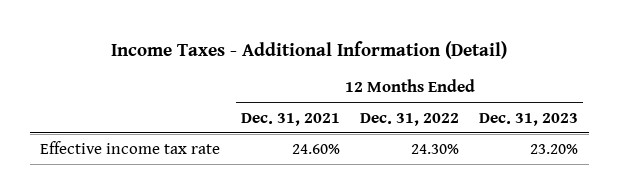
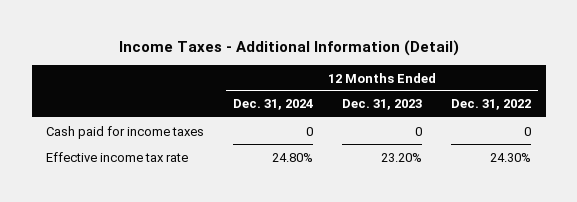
[240,112,340,126] Dec. 31, 2021 -> none
none -> [233,99,314,111] Dec. 31, 2024
none -> [46,125,205,139] Cash paid for income taxes

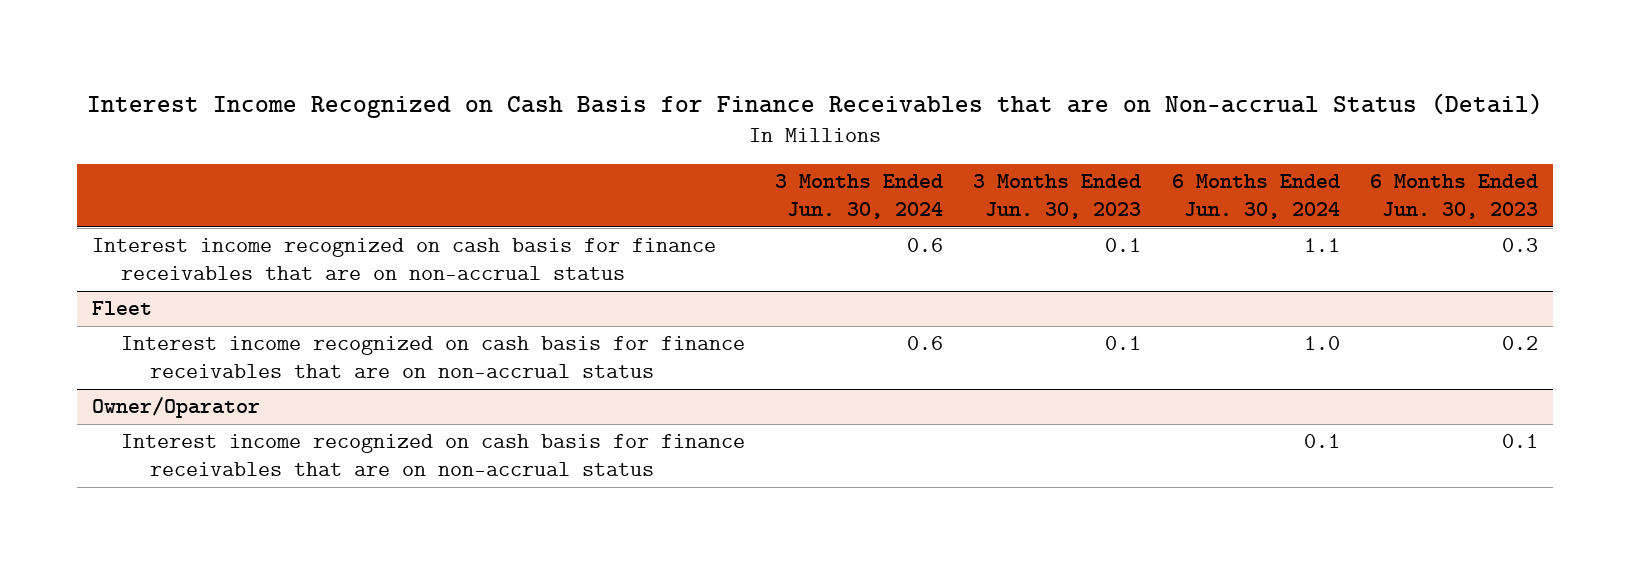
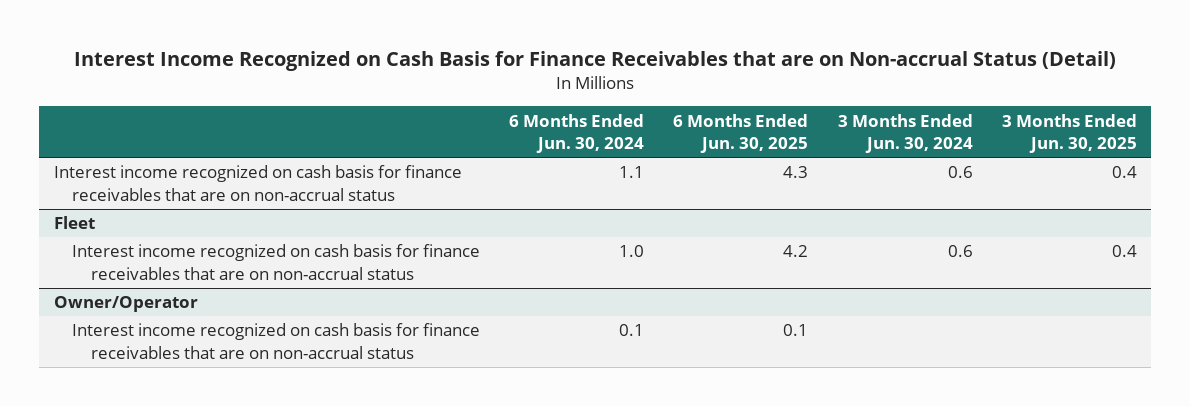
[973,174,1142,220] 3 Months Ended Jun. 30, 2023 -> none
[1369,174,1538,220] 6 Months Ended Jun. 30, 2023 -> none
none -> [673,113,809,153] 6 Months Ended Jun. 30, 2025
none -> [1001,113,1137,153] 3 Months Ended Jun. 30, 2025
[91,397,260,419] Owner/Oparator -> [53,296,198,313] Owner/Operator

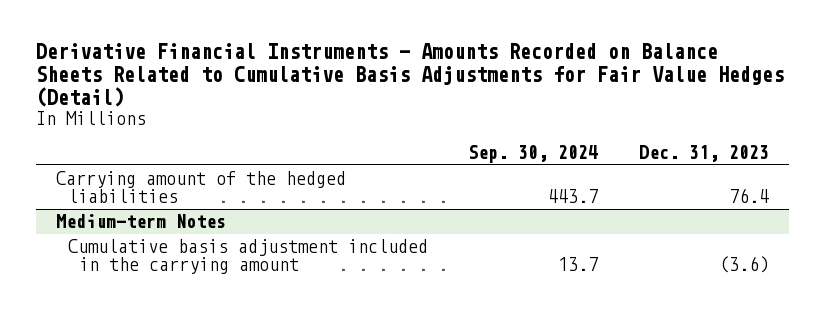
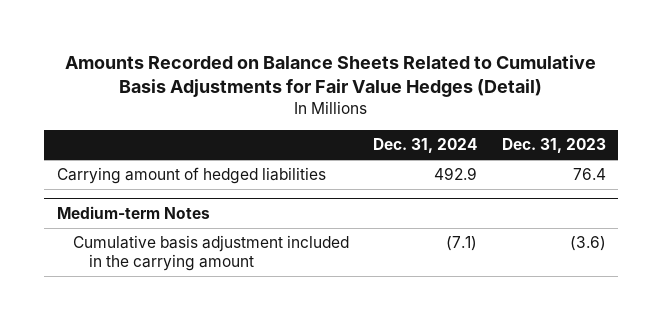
[36,43,785,108] Derivative Financial Instruments - Amounts Recorded on Balance Sheets Related to Cumulative Basis Adjustments for Fair Value Hedges (Detail) -> [65,54,597,98] Amounts Recorded on Balance Sheets Related to Cumulative Basis Adjustments for Fair Value Hedges (Detail)
[468,145,599,164] Sep. 30, 2024 -> none
none -> [373,138,478,154] Dec. 31, 2024
[56,171,347,203] Carrying amount of the hedged liabilities -> [56,167,326,185] Carrying amount of hedged liabilities

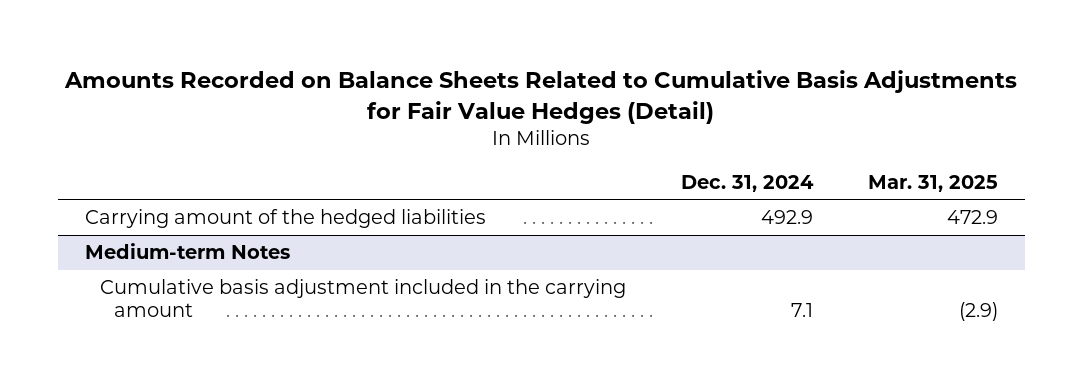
[501,138,606,154] Dec. 31, 2023 -> none
none -> [867,174,998,192] Mar. 31, 2025
[56,167,326,185] Carrying amount of hedged liabilities -> [85,209,487,229] Carrying amount of the hedged liabilities
[446,236,478,252] (7.1) -> [790,303,813,318] 7.1

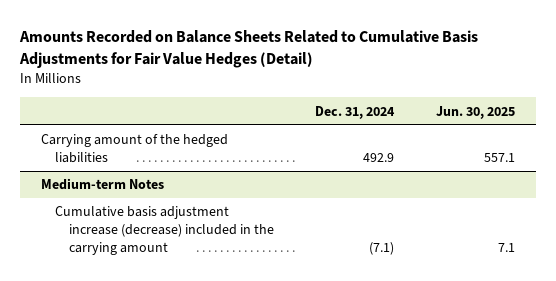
[867,174,998,192] Mar. 31, 2025 -> none
none -> [436,105,516,119] Jun. 30, 2025
[99,279,626,318] Cumulative basis adjustment included in the carrying amount -> [54,206,274,256] Cumulative basis adjustment increase (decrease) included in the carrying amount
[790,303,813,318] 7.1 -> [369,242,395,256] (7.1)

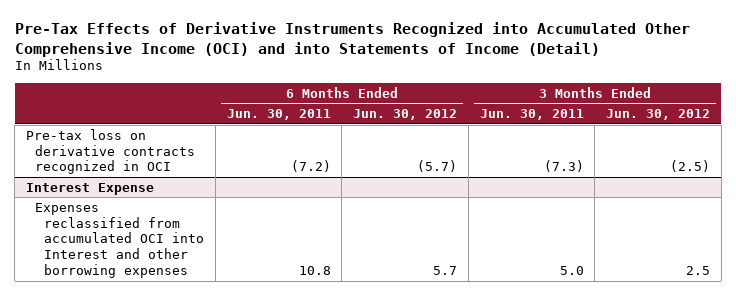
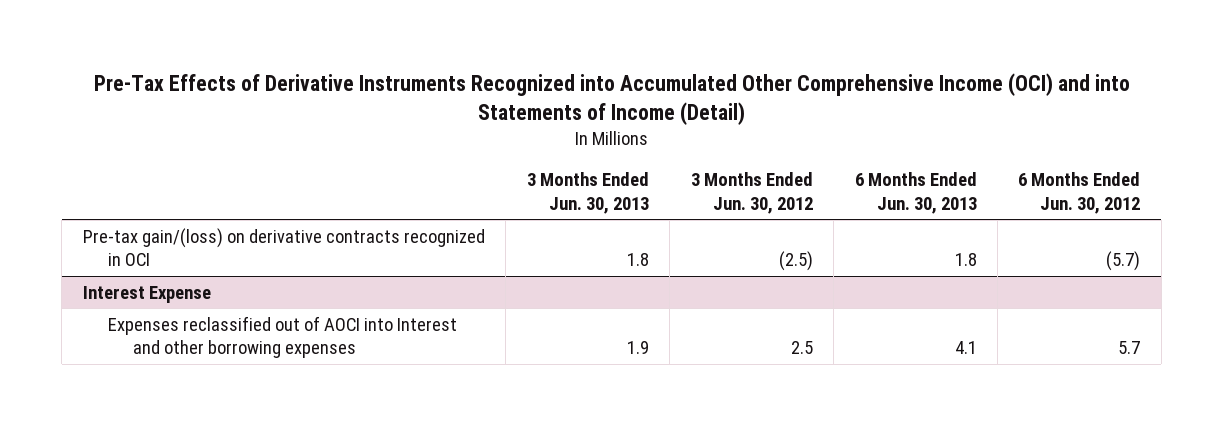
[226,109,331,121] Jun. 30, 2011 -> none
[479,109,584,121] Jun. 30, 2011 -> none
none -> [526,172,649,214] 3 Months Ended Jun. 30, 2013
none -> [854,172,977,214] 6 Months Ended Jun. 30, 2013
[25,128,195,175] Pre-tax loss on derivative contracts recognized in OCI -> [82,227,485,267] Pre-tax gain/(loss) on derivative contracts recognized in OCI
[34,202,204,279] Expenses reclassified from accumulated OCI into Interest and other borrowing expenses -> [107,315,457,359] Expenses reclassified out of AOCI into Interest and other borrowing expenses

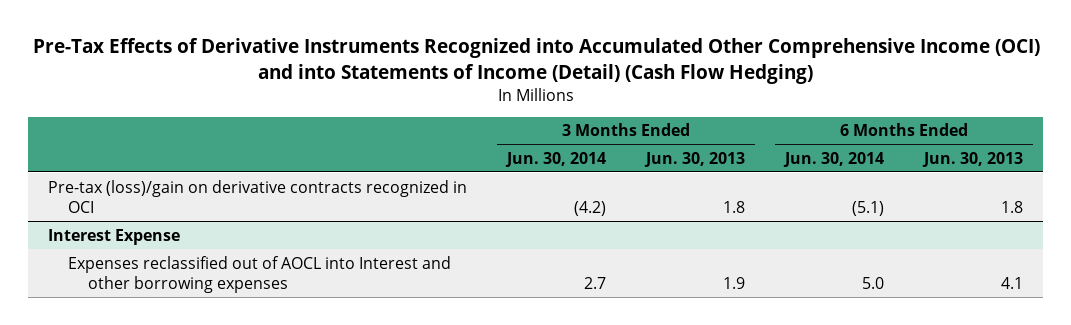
[93,72,1130,125] Pre-Tax Effects of Derivative Instruments Recognized into Accumulated Other Comprehensive Income (OCI) and into Statements of Income (Detail) -> [32,38,1040,84] Pre-Tax Effects of Derivative Instruments Recognized into Accumulated Other Comprehensive Income (OCI) and into Statements of Income (Detail) (Cash Flow Hedging)
[690,172,813,214] 3 Months Ended Jun. 30, 2012 -> none
[1018,172,1141,214] 6 Months Ended Jun. 30, 2012 -> none
none -> [505,151,607,167] Jun. 30, 2014
none -> [783,151,885,167] Jun. 30, 2014
[82,227,485,267] Pre-tax gain/(loss) on derivative contracts recognized in OCI -> [48,179,468,213] Pre-tax (loss)/gain on derivative contracts recognized in OCI
[107,315,457,359] Expenses reclassified out of AOCI into Interest and other borrowing expenses -> [67,255,451,293] Expenses reclassified out of AOCL into Interest and other borrowing expenses

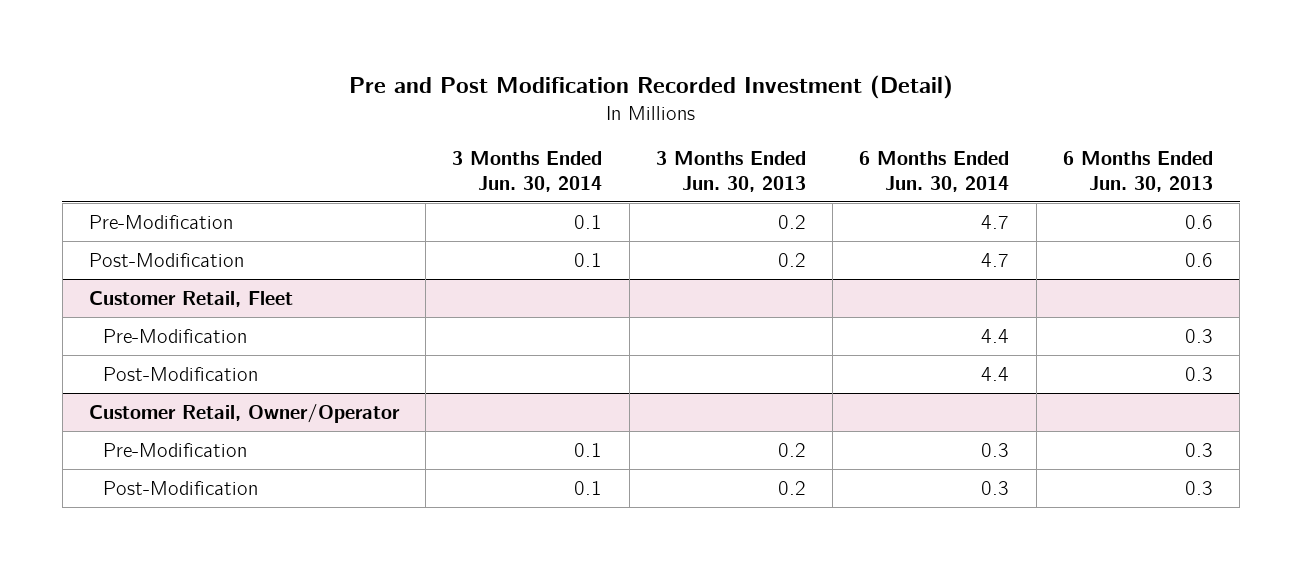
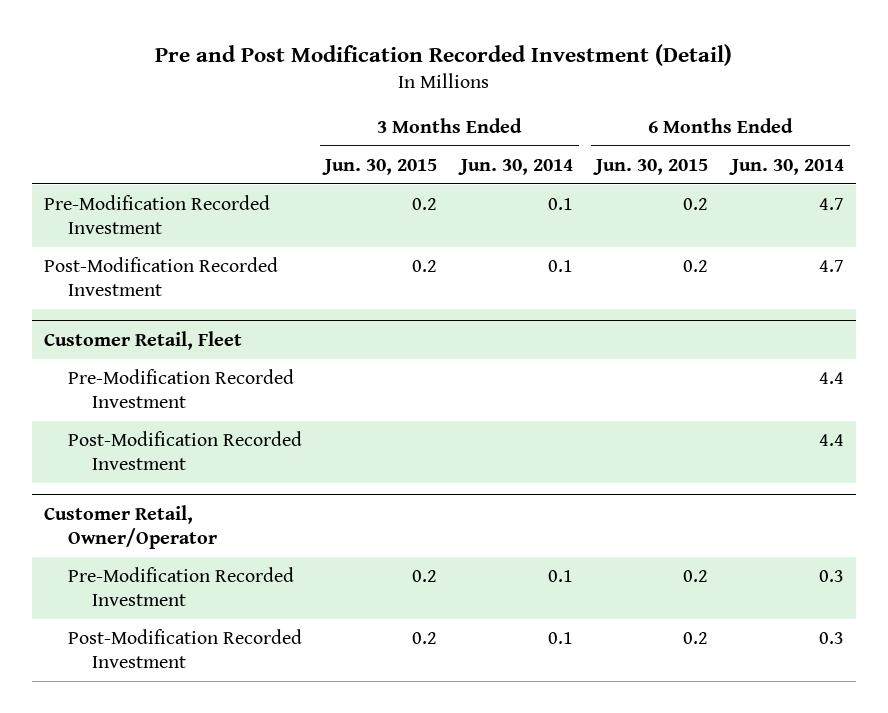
[655,151,806,192] 3 Months Ended Jun. 30, 2013 -> none
[1062,151,1213,192] 6 Months Ended Jun. 30, 2013 -> none
none -> [322,158,438,175] Jun. 30, 2015
none -> [593,158,709,175] Jun. 30, 2015
[88,214,233,229] Pre-Modification -> [43,194,270,234] Pre-Modification Recorded Investment
[88,252,244,267] Post-Modification -> [43,256,278,296] Post-Modification Recorded Investment
[102,328,247,343] Pre-Modification -> [67,368,294,408] Pre-Modification Recorded Investment
[102,366,258,381] Post-Modification -> [67,430,302,470] Post-Modification Recorded Investment
[102,442,247,457] Pre-Modification -> [67,566,294,606] Pre-Modification Recorded Investment
[102,480,258,495] Post-Modification -> [67,628,302,668] Post-Modification Recorded Investment

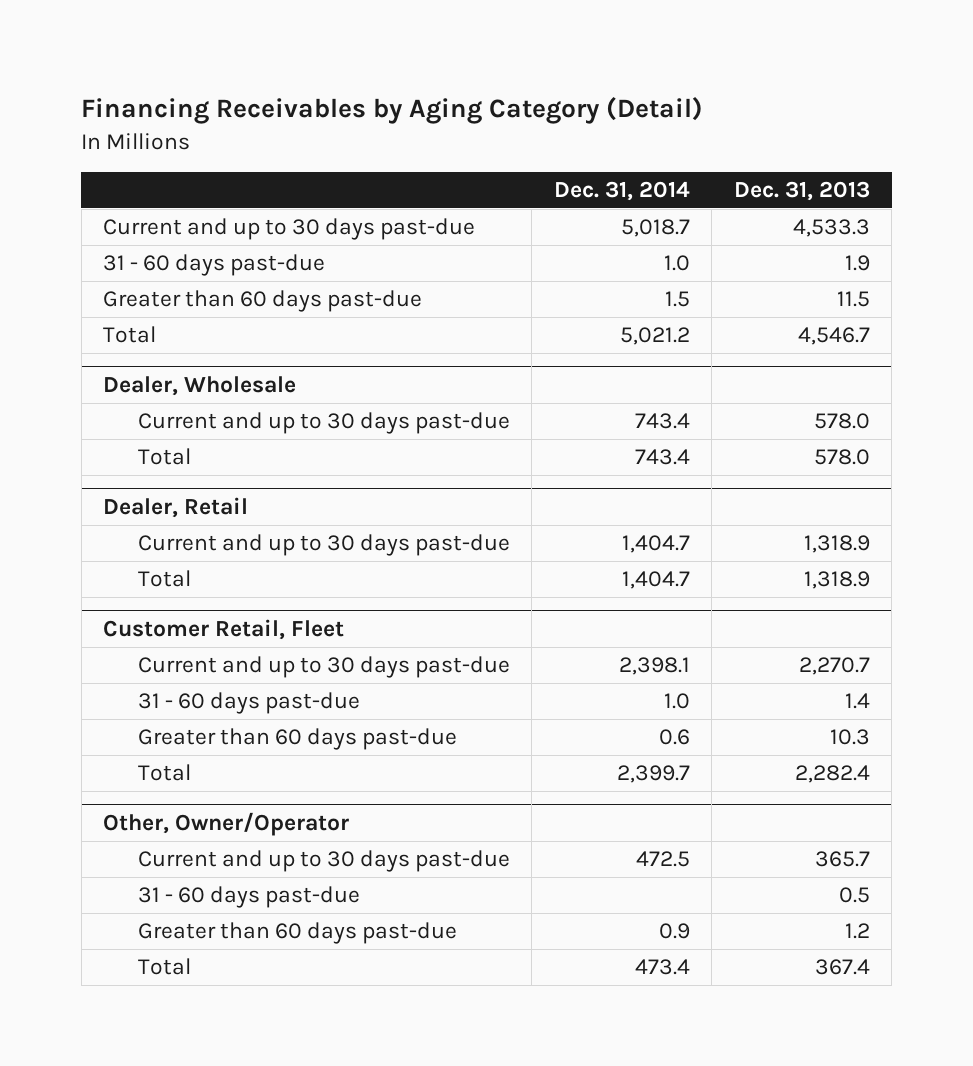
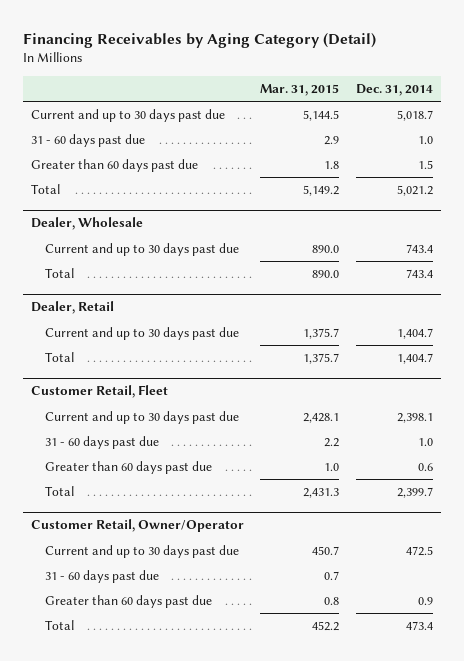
[733,181,870,202] Dec. 31, 2013 -> none
none -> [260,83,340,96] Mar. 31, 2015
[103,218,476,241] Current and up to 30 days past-due -> [31,109,226,123] Current and up to 30 days past due
[103,254,326,277] 31 - 60 days past-due -> [31,134,146,148] 31 - 60 days past due
[103,290,423,313] Greater than 60 days past-due -> [31,159,199,173] Greater than 60 days past due
[137,412,510,435] Current and up to 30 days past-due -> [44,243,239,257] Current and up to 30 days past due
[137,534,510,557] Current and up to 30 days past-due -> [44,327,239,341] Current and up to 30 days past due
[137,656,510,679] Current and up to 30 days past-due -> [44,411,239,425] Current and up to 30 days past due
[137,692,360,715] 31 - 60 days past-due -> [44,436,159,450] 31 - 60 days past due
[137,728,457,751] Greater than 60 days past-due -> [44,461,212,475] Greater than 60 days past due
[103,812,350,837] Other, Owner/Operator -> none
none -> [31,519,245,533] Customer Retail, Owner/Operator
[137,850,510,873] Current and up to 30 days past-due -> [44,545,239,559] Current and up to 30 days past due
[137,886,360,909] 31 - 60 days past-due -> [44,570,159,584] 31 - 60 days past due
[137,922,457,945] Greater than 60 days past-due -> [44,595,212,609] Greater than 60 days past due

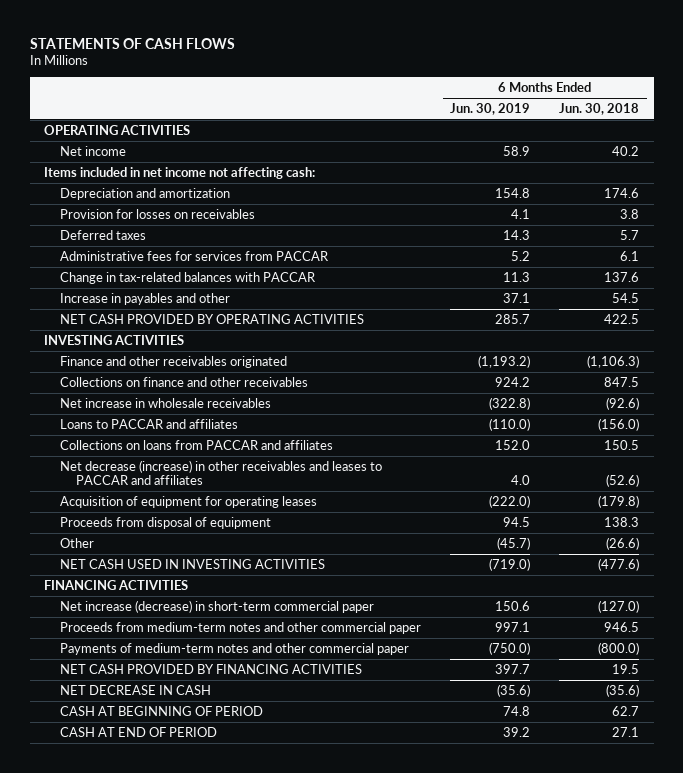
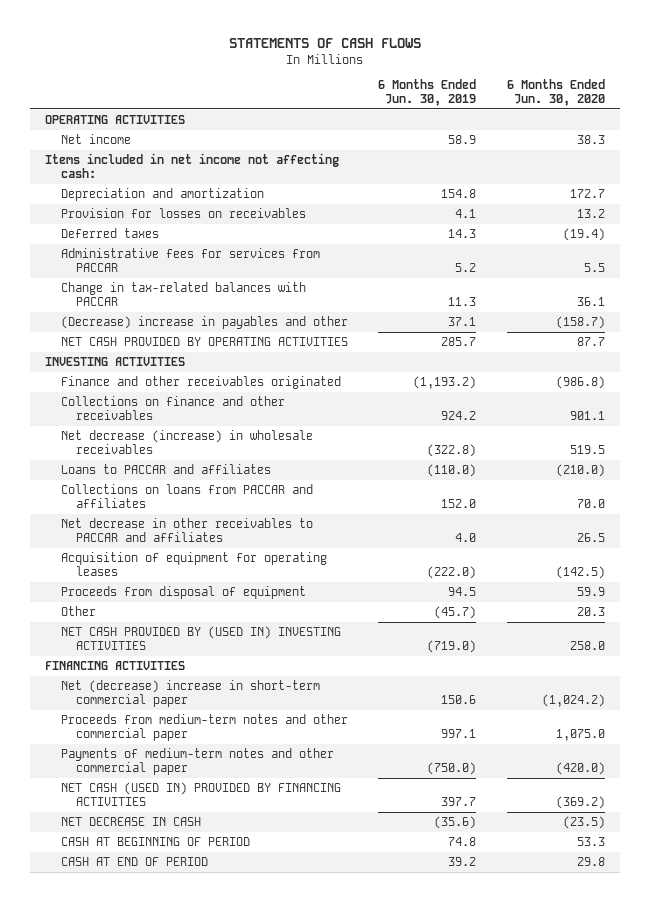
[559,102,640,115] Jun. 30, 2018 -> none
none -> [506,79,605,106] 6 Months Ended Jun. 30, 2020
[60,292,231,305] Increase in payables and other -> [60,315,348,329] (Decrease) increase in payables and other
[60,397,272,408] Net increase in wholesale receivables -> [60,429,313,454] Net decrease (increase) in wholesale receivables
[60,459,383,486] Net decrease (increase) in other receivables and leases to PACCAR and affiliates -> [60,517,313,542] Net decrease in other receivables to PACCAR and affiliates
[60,558,326,569] NET CASH USED IN INVESTING ACTIVITIES -> [60,625,341,650] NET CASH PROVIDED BY (USED IN) INVESTING ACTIVITIES
[60,599,375,613] Net increase (decrease) in short-term commercial paper -> [60,679,320,707] Net (decrease) increase in short-term commercial paper
[60,663,363,674] NET CASH PROVIDED BY FINANCING ACTIVITIES -> [60,781,341,806] NET CASH (USED IN) PROVIDED BY FINANCING ACTIVITIES

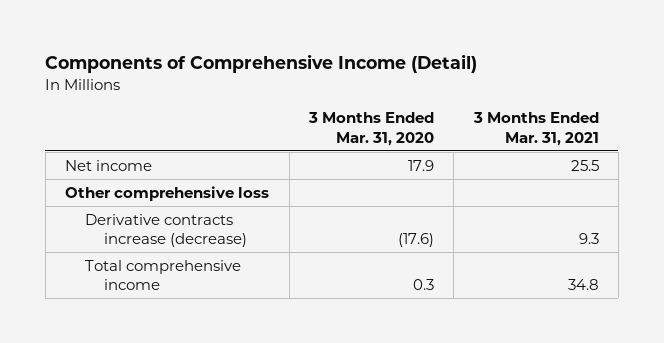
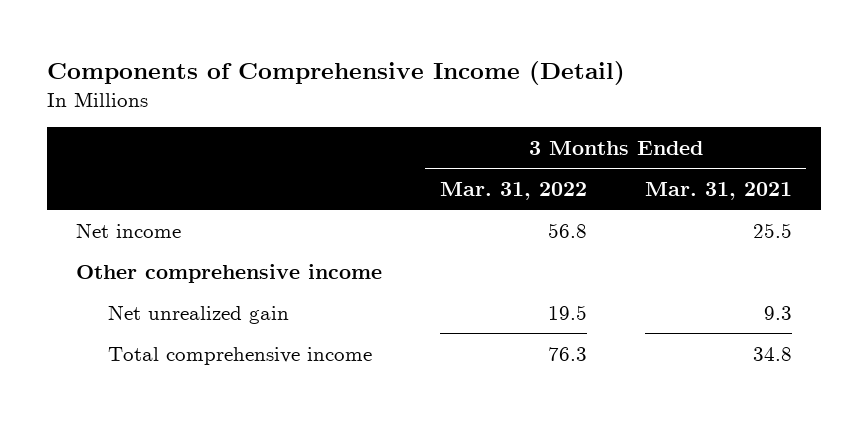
[307,112,434,146] 3 Months Ended Mar. 31, 2020 -> none
none -> [439,181,587,200] Mar. 31, 2022
[84,213,248,247] Derivative contracts increase (decrease) -> none
[65,185,270,201] Other comprehensive loss -> [76,263,383,283] Other comprehensive income
none -> [108,304,290,324] Net unrealized gain

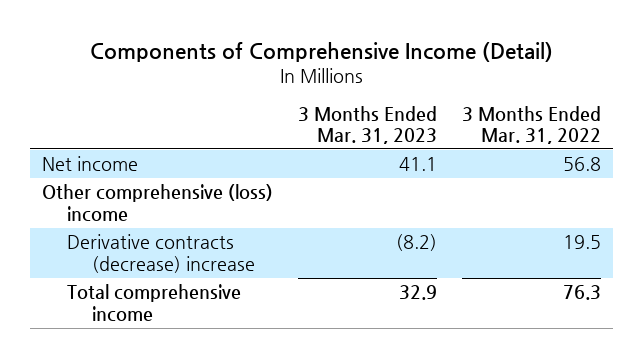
[644,181,792,200] Mar. 31, 2021 -> none
none -> [298,105,438,144] 3 Months Ended Mar. 31, 2023
[76,263,383,283] Other comprehensive income -> [42,184,274,222] Other comprehensive (loss) income
[108,304,290,324] Net unrealized gain -> [67,234,256,273] Derivative contracts (decrease) increase

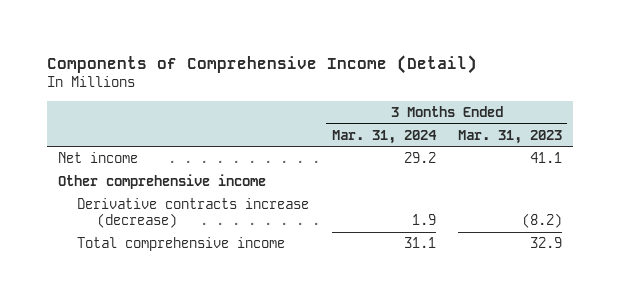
[461,105,601,144] 3 Months Ended Mar. 31, 2022 -> none
none -> [331,129,437,144] Mar. 31, 2024
[42,184,274,222] Other comprehensive (loss) income -> [58,174,267,190] Other comprehensive income
[67,234,256,273] Derivative contracts (decrease) increase -> [77,198,310,229] Derivative contracts increase (decrease)

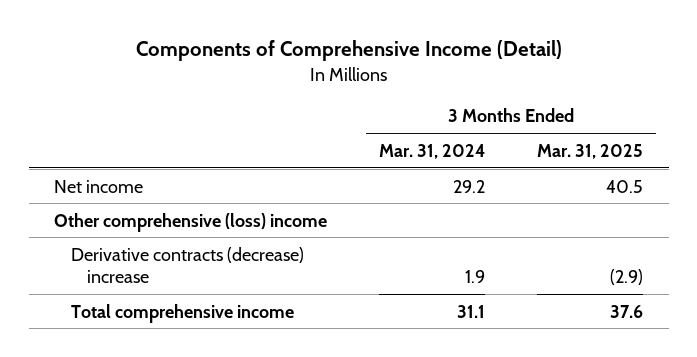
[457,129,562,144] Mar. 31, 2023 -> none
none -> [536,143,643,159] Mar. 31, 2025
[58,174,267,190] Other comprehensive income -> [54,212,328,232] Other comprehensive (loss) income
[77,198,310,229] Derivative contracts increase (decrease) -> [70,246,304,284] Derivative contracts (decrease) increase

